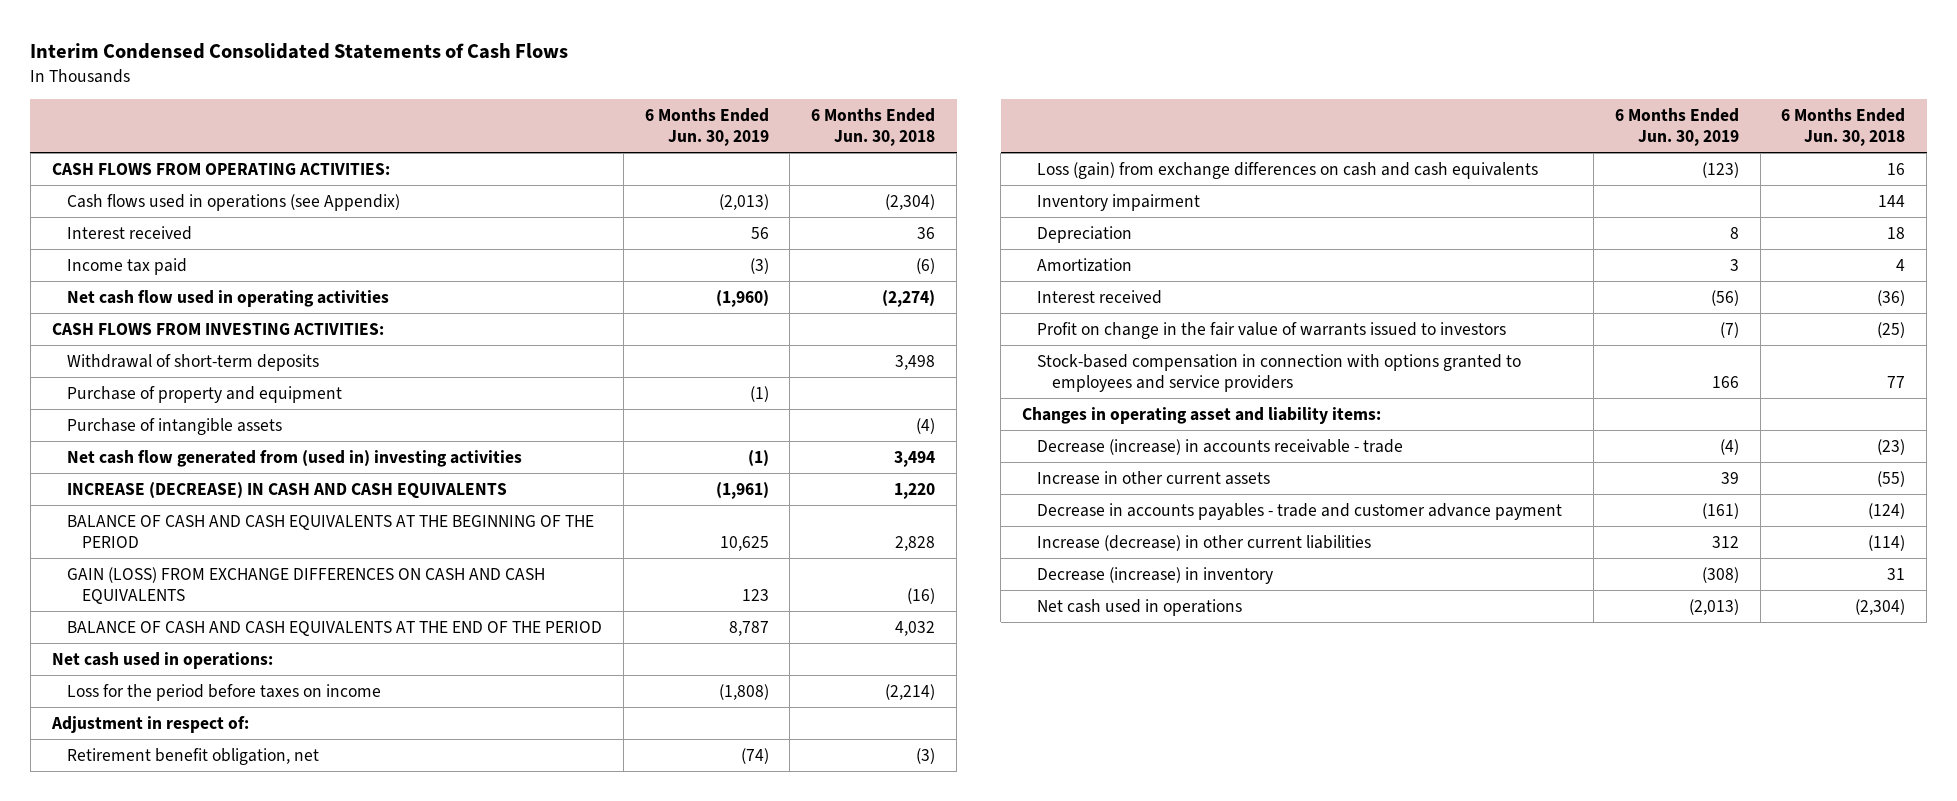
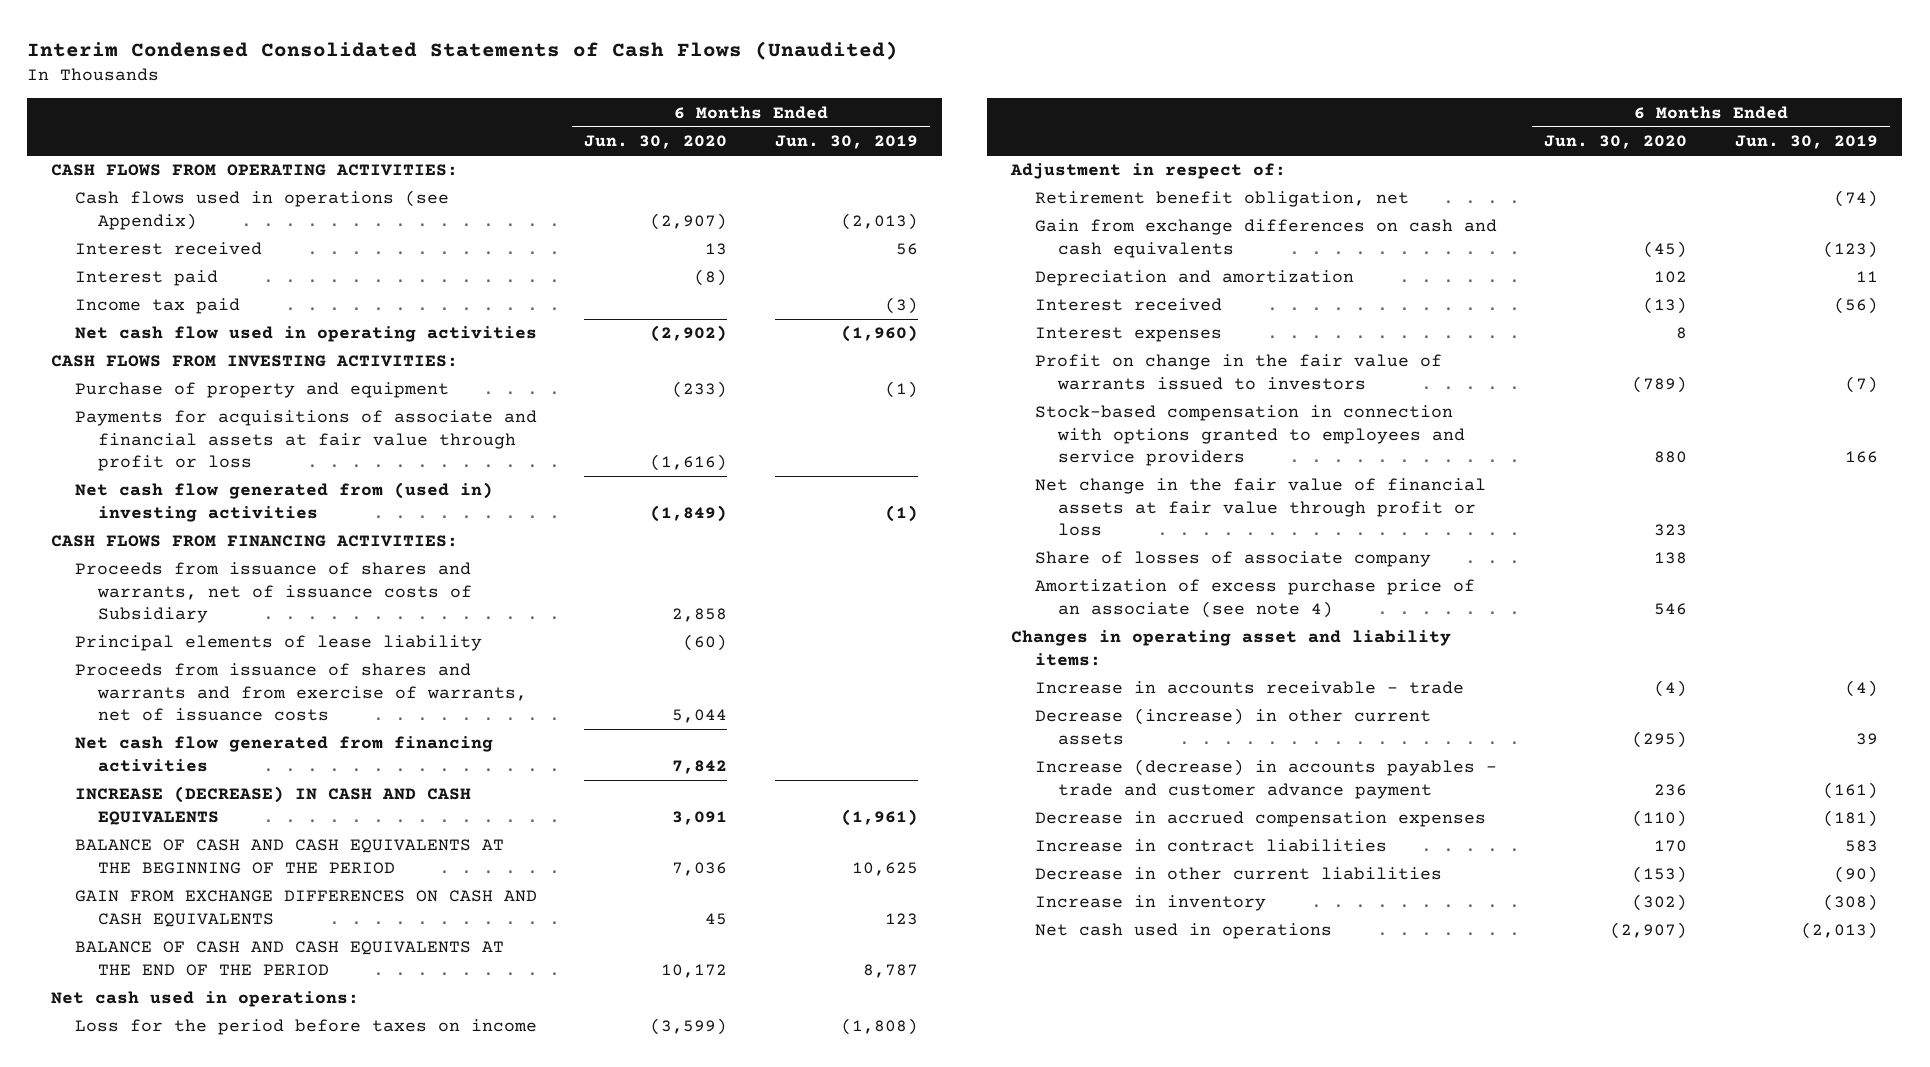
[30,42,569,59] Interim Condensed Consolidated Statements of Cash Flows -> [27,40,899,60] Interim Condensed Consolidated Statements of Cash Flows (Unaudited)
[811,108,936,146] 6 Months Ended Jun. 30, 2018 -> none
none -> [584,135,728,150] Jun. 30, 2020
none -> [74,270,218,287] Interest paid
[66,353,319,371] Withdrawal of short-term deposits -> none
[66,417,282,435] Purchase of intangible assets -> [74,410,537,472] Payments for acquisitions of associate and financial assets at fair value through profit or loss
none -> [51,535,459,548] CASH FLOWS FROM FINANCING ACTIVITIES:
none -> [74,562,472,624] Proceeds from issuance of shares and warrants, net of issuance costs of Subsidiary
none -> [74,635,482,652] Principal elements of lease liability
none -> [74,663,527,722] Proceeds from issuance of shares and warrants and from exercise of warrants, net of issuance costs
none -> [74,736,493,772] Net cash flow generated from financing activities
[66,566,545,604] GAIN (LOSS) FROM EXCHANGE DIFFERENCES ON CASH AND CASH EQUIVALENTS -> [74,890,537,927] GAIN FROM EXCHANGE DIFFERENCES ON CASH AND CASH EQUIVALENTS
[1037,193,1201,211] Inventory impairment -> none
[1037,225,1133,243] Depreciation -> none
[1037,257,1133,272] Amortization -> none
[1037,161,1539,179] Loss (gain) from exchange differences on cash and cash equivalents -> [1034,219,1497,258] Gain from exchange differences on cash and cash equivalents
none -> [1034,270,1354,287] Depreciation and amortization
none -> [1034,327,1222,343] Interest expenses
none -> [1034,478,1486,537] Net change in the fair value of financial assets at fair value through profit or loss
none -> [1034,551,1431,568] Share of losses of associate company
none -> [1034,579,1475,618] Amortization of excess purchase price of an associate (see note 4)
[1037,438,1404,455] Decrease (increase) in accounts receivable - trade -> [1034,681,1464,695] Increase in accounts receivable - trade
[1037,470,1271,485] Increase in other current assets -> [1034,708,1431,745] Decrease (increase) in other current assets
[1037,502,1563,520] Decrease in accounts payables - trade and customer advance payment -> [1034,759,1497,799] Increase (decrease) in accounts payables - trade and customer advance payment
none -> [1034,811,1486,828] Decrease in accrued compensation expenses
none -> [1034,839,1387,853] Increase in contract liabilities
[1037,534,1372,551] Increase (decrease) in other current liabilities -> [1034,867,1442,881] Decrease in other current liabilities
[1711,535,1739,548] 312 -> [1834,866,1879,884] (90)
[1037,566,1274,584] Decrease (increase) in inventory -> [1034,895,1266,912] Increase in inventory

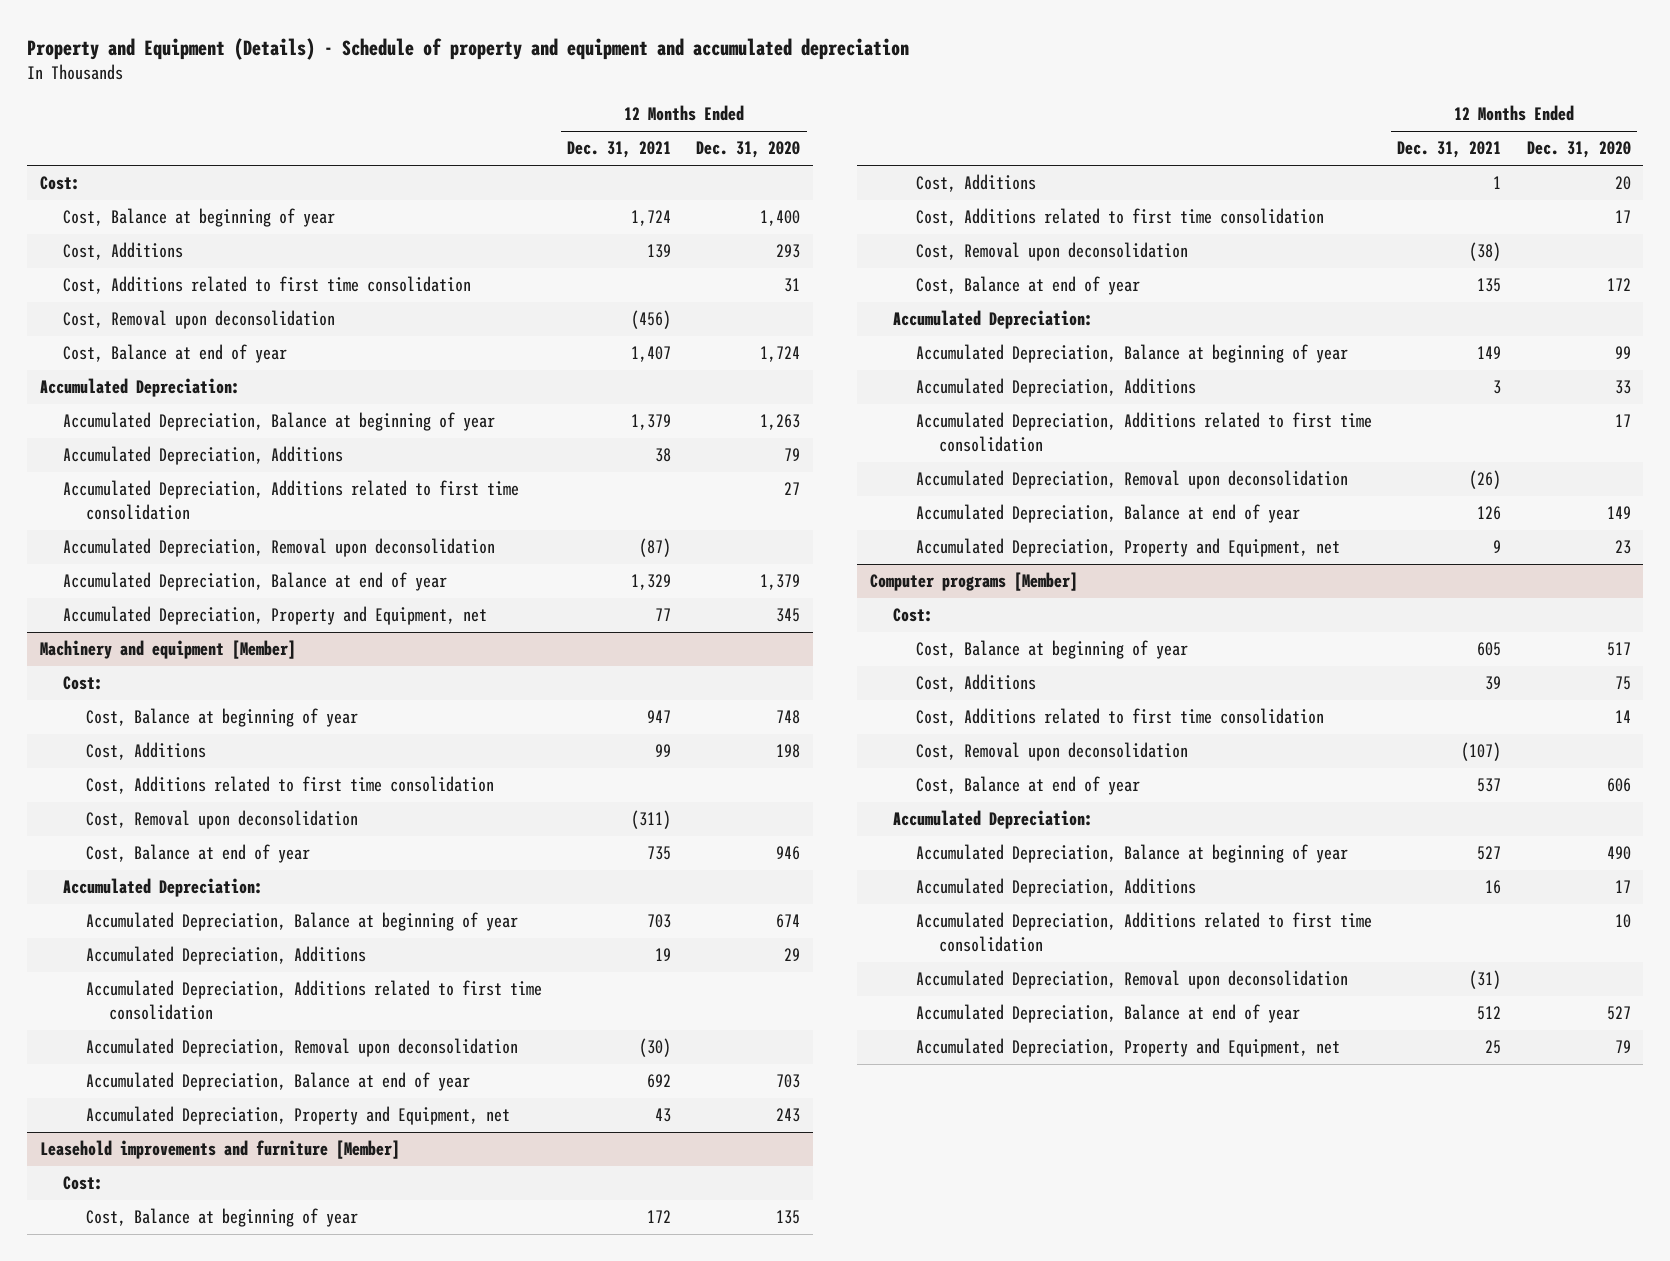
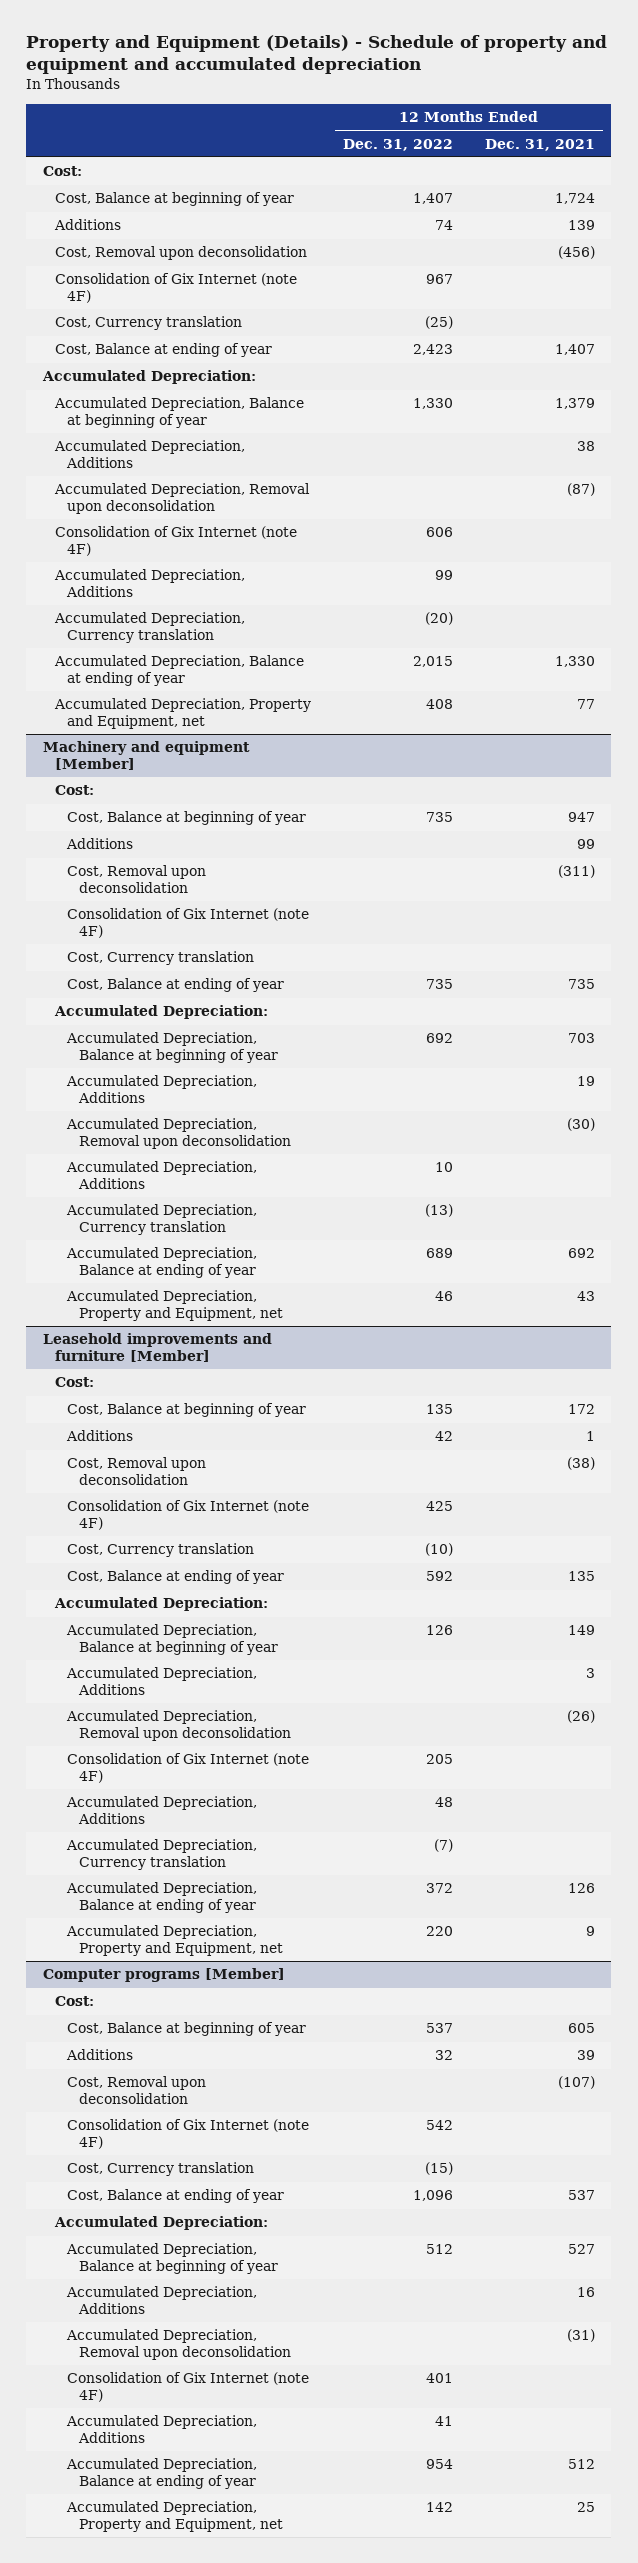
[696,141,801,159] Dec. 31, 2020 -> none
none -> [342,138,453,151] Dec. 31, 2022
[62,276,471,295] Cost, Additions related to first time consolidation -> none
[62,242,183,261] Cost, Additions -> [53,219,121,231] Additions
none -> [54,273,297,303] Consolidation of Gix Internet (note 4F)
none -> [54,316,242,331] Cost, Currency translation
[62,344,287,364] Cost, Balance at end of year -> [54,343,272,358] Cost, Balance at ending of year
[62,480,519,520] Accumulated Depreciation, Additions related to first time consolidation -> none
none -> [54,526,297,556] Consolidation of Gix Internet (note 4F)
none -> [53,569,245,597] Accumulated Depreciation, Additions
none -> [53,612,245,643] Accumulated Depreciation, Currency translation
[62,572,447,592] Accumulated Depreciation, Balance at end of year -> [53,655,304,686] Accumulated Depreciation, Balance at ending of year
[630,574,671,591] 1,329 -> [555,656,596,668] 1,330
[85,776,494,795] Cost, Additions related to first time consolidation -> none
[85,742,206,761] Cost, Additions -> [66,838,134,850] Additions
none -> [67,908,310,938] Consolidation of Gix Internet (note 4F)
none -> [67,951,255,966] Cost, Currency translation
[85,844,310,864] Cost, Balance at end of year -> [67,978,285,993] Cost, Balance at ending of year
[85,980,542,1020] Accumulated Depreciation, Additions related to first time consolidation -> none
none -> [66,1161,258,1189] Accumulated Depreciation, Additions
none -> [66,1204,258,1235] Accumulated Depreciation, Currency translation
[85,1072,470,1092] Accumulated Depreciation, Balance at end of year -> [66,1247,258,1278] Accumulated Depreciation, Balance at ending of year
[915,208,1324,227] Cost, Additions related to first time consolidation -> none
[915,174,1036,193] Cost, Additions -> [66,1430,134,1442] Additions
none -> [67,1500,310,1530] Consolidation of Gix Internet (note 4F)
none -> [67,1543,255,1558] Cost, Currency translation
[915,276,1140,296] Cost, Balance at end of year -> [67,1570,285,1585] Cost, Balance at ending of year
[915,412,1372,452] Accumulated Depreciation, Additions related to first time consolidation -> none
none -> [67,1753,310,1783] Consolidation of Gix Internet (note 4F)
none -> [66,1796,258,1824] Accumulated Depreciation, Additions
none -> [66,1839,258,1870] Accumulated Depreciation, Currency translation
[915,504,1300,524] Accumulated Depreciation, Balance at end of year -> [66,1882,258,1913] Accumulated Depreciation, Balance at ending of year
[915,708,1324,727] Cost, Additions related to first time consolidation -> none
[915,674,1036,693] Cost, Additions -> [66,2049,134,2061] Additions
none -> [67,2119,310,2149] Consolidation of Gix Internet (note 4F)
none -> [67,2162,255,2177] Cost, Currency translation
[915,776,1140,796] Cost, Balance at end of year -> [67,2189,285,2204] Cost, Balance at ending of year
[915,912,1372,952] Accumulated Depreciation, Additions related to first time consolidation -> none
none -> [67,2372,310,2402] Consolidation of Gix Internet (note 4F)
none -> [66,2415,258,2443] Accumulated Depreciation, Additions
[915,1004,1300,1024] Accumulated Depreciation, Balance at end of year -> [66,2458,258,2489] Accumulated Depreciation, Balance at ending of year

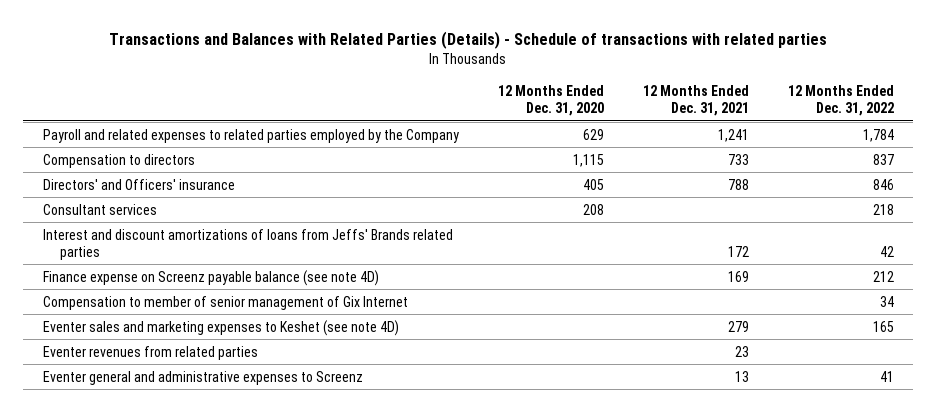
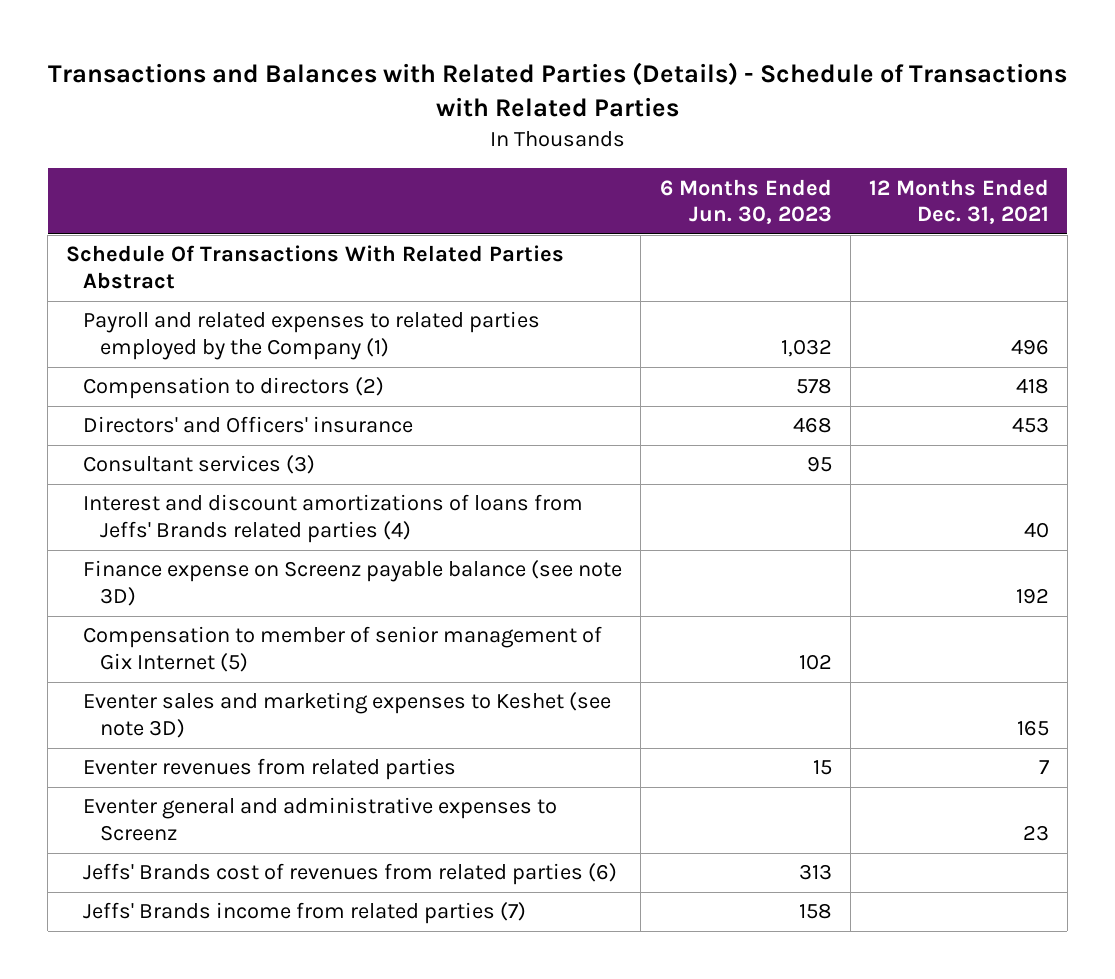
[109,31,828,50] Transactions and Balances with Related Parties (Details) - Schedule of transactions with related parties -> [47,62,1067,118] Transactions and Balances with Related Parties (Details) - Schedule of Transactions with Related Parties
[497,84,604,117] 12 Months Ended Dec. 31, 2020 -> none
[787,84,894,117] 12 Months Ended Dec. 31, 2022 -> none
none -> [659,178,832,225] 6 Months Ended Jun. 30, 2023
none -> [66,245,565,290] Schedule Of Transactions With Related Parties Abstract
[42,128,459,143] Payroll and related expenses to related parties employed by the Company -> [83,311,541,361] Payroll and related expenses to related parties employed by the Company (1)
[717,128,749,142] 1,241 -> [1010,339,1049,356] 496
[42,153,195,168] Compensation to directors -> [83,377,385,400] Compensation to directors (2)
[727,153,749,165] 733 -> [1015,378,1049,395] 418
[727,178,749,190] 788 -> [1011,417,1049,434] 453
[42,203,157,215] Consultant services -> [83,455,316,475] Consultant services (3)
[42,228,453,260] Interest and discount amortizations of loans from Jeffs' Brands related parties -> [83,494,584,544] Interest and discount amortizations of loans from Jeffs' Brands related parties (4)
[727,245,749,257] 172 -> [1023,522,1049,539] 40
[42,269,379,286] Finance expense on Screenz payable balance (see note 4D) -> [83,560,623,607] Finance expense on Screenz payable balance (see note 3D)
[727,270,749,282] 169 -> [1015,588,1049,605] 192
[42,295,408,310] Compensation to member of senior management of Gix Internet -> [83,626,603,673] Compensation to member of senior management of Gix Internet (5)
[42,319,399,336] Eventer sales and marketing expenses to Keshet (see note 4D) -> [83,692,612,739] Eventer sales and marketing expenses to Keshet (see note 3D)
[727,320,749,332] 279 -> [1016,720,1049,737] 165
[734,345,749,357] 23 -> [1038,760,1049,775] 7
[734,370,749,382] 13 -> [1022,825,1049,842] 23
none -> [83,863,618,886] Jeffs' Brands cost of revenues from related parties (6)
none -> [83,902,527,925] Jeffs' Brands income from related parties (7)

